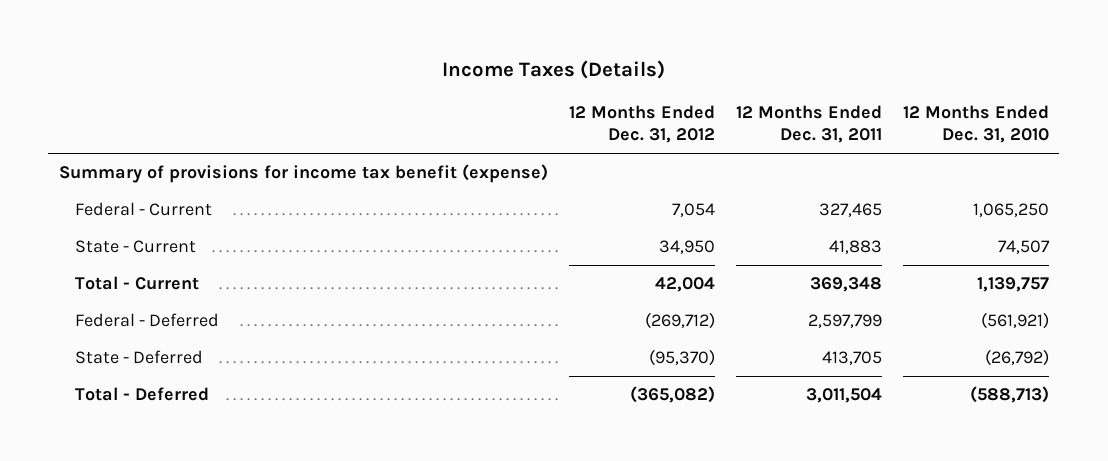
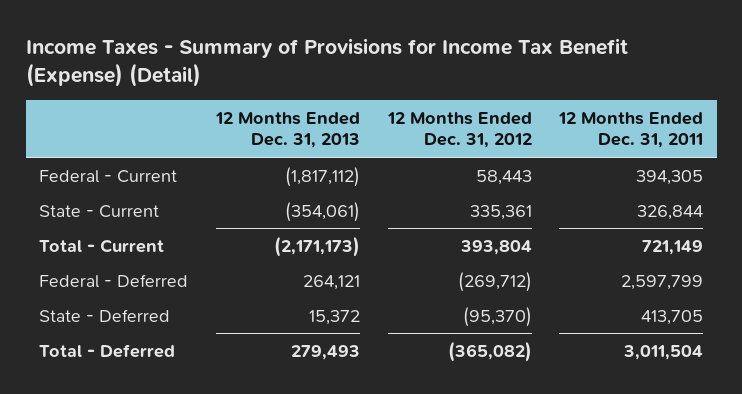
[441,60,665,80] Income Taxes (Details) -> [25,37,628,87] Income Taxes - Summary of Provisions for Income Tax Benefit (Expense) (Detail)
[902,104,1049,144] 12 Months Ended Dec. 31, 2010 -> none
none -> [214,111,360,149] 12 Months Ended Dec. 31, 2013
[58,163,548,183] Summary of provisions for income tax benefit (expense) -> none
[671,202,715,217] 7,054 -> [475,169,532,185] 58,443
[818,202,882,217] 327,465 -> [636,169,704,185] 394,305
[658,239,715,254] 34,950 -> [469,204,532,220] 335,361
[828,239,882,254] 41,883 -> [637,204,704,220] 326,844
[654,276,715,292] 42,004 -> [459,239,532,255] 393,804
[809,276,882,292] 369,348 -> [642,239,704,255] 721,149

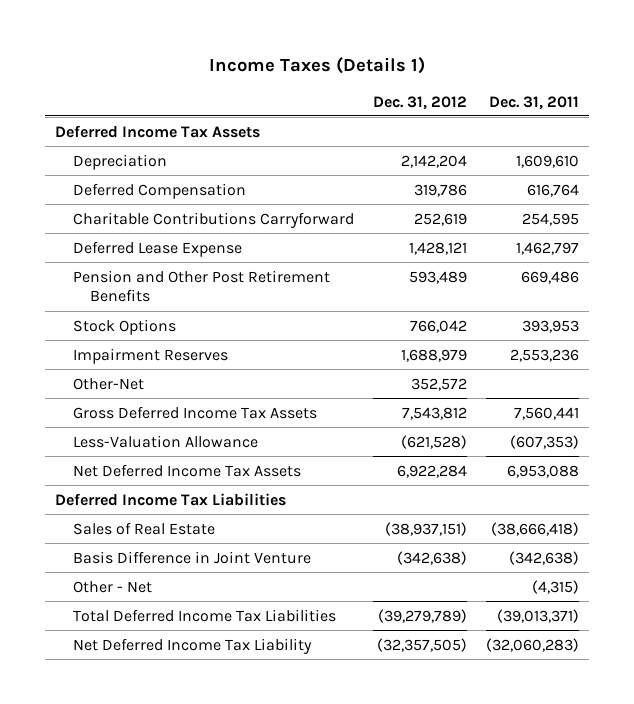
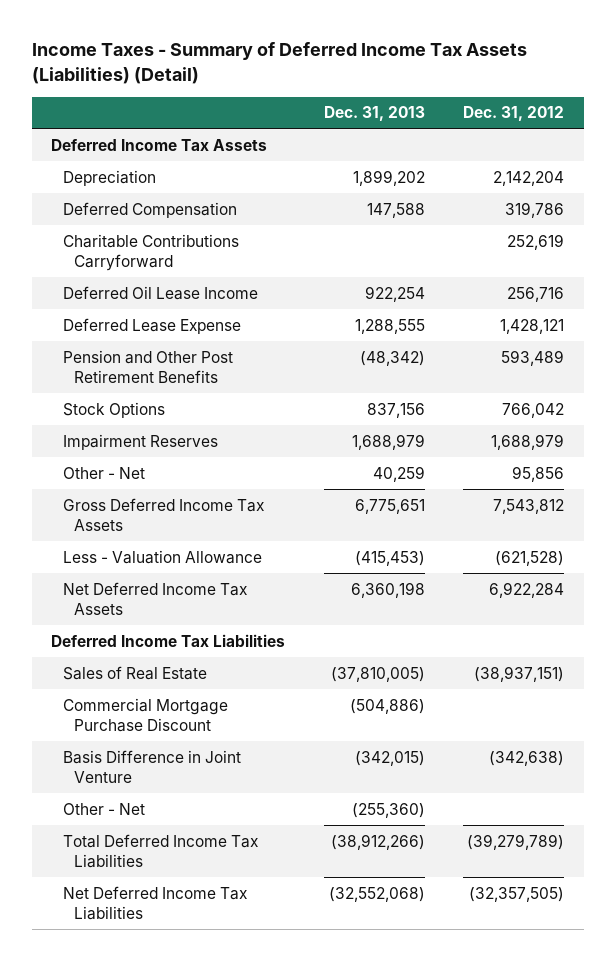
[209,56,426,74] Income Taxes (Details 1) -> [31,42,527,84] Income Taxes - Summary of Deferred Income Tax Assets (Liabilities) (Detail)
[489,95,580,110] Dec. 31, 2011 -> none
none -> [323,106,425,122] Dec. 31, 2013
none -> [62,285,258,300] Deferred Oil Lease Income
[72,377,144,390] Other-Net -> [62,466,145,479] Other - Net
[410,377,467,391] 352,572 -> [512,465,565,482] 95,856
[72,434,258,448] Less-Valuation Allowance -> [62,549,262,564] Less - Valuation Allowance
none -> [62,697,228,732] Commercial Mortgage Purchase Discount
[72,637,312,654] Net Deferred Income Tax Liability -> [62,885,247,920] Net Deferred Income Tax Liabilities

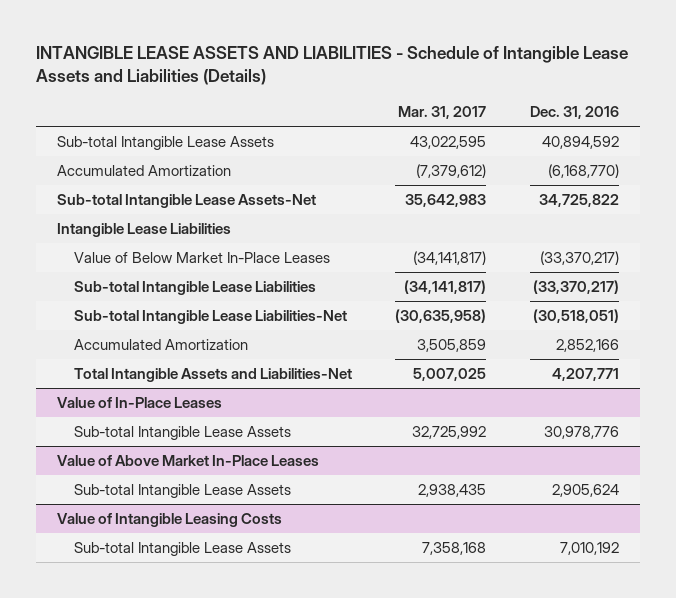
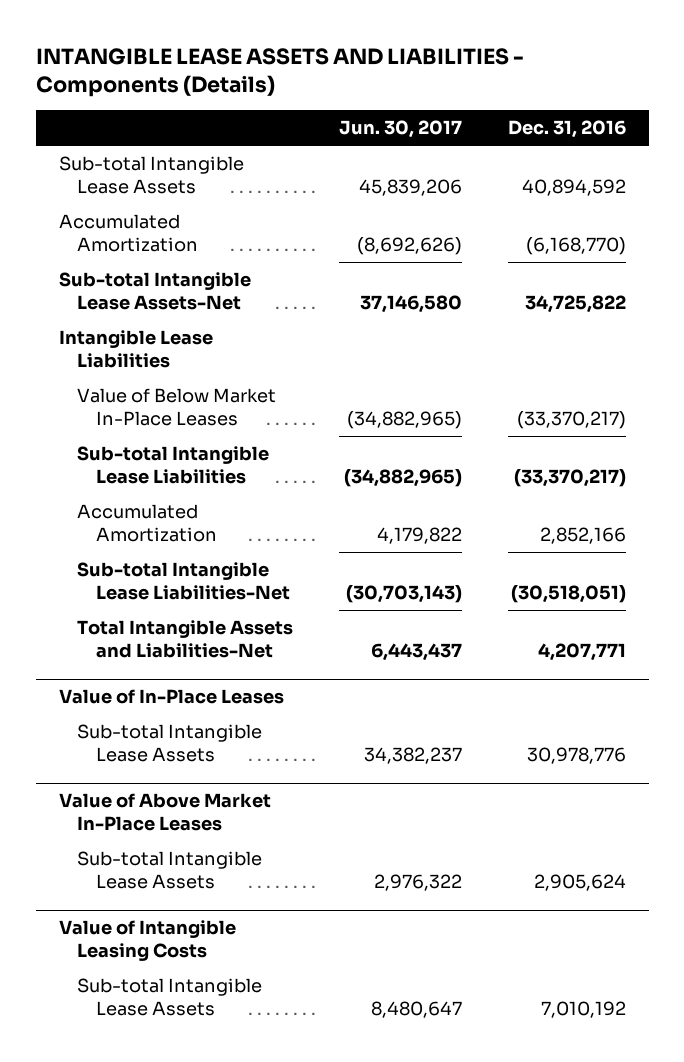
[35,45,628,86] INTANGIBLE LEASE ASSETS AND LIABILITIES - Schedule of Intangible Lease Assets and Liabilities (Details) -> [35,47,524,97] INTANGIBLE LEASE ASSETS AND LIABILITIES - Components (Details)
[398,106,487,120] Mar. 31, 2017 -> none
none -> [338,120,462,139] Jun. 30, 2017
[73,310,347,325] Sub-total Intangible Lease Liabilities-Net -> [77,562,290,600] Sub-total Intangible Lease Liabilities-Net

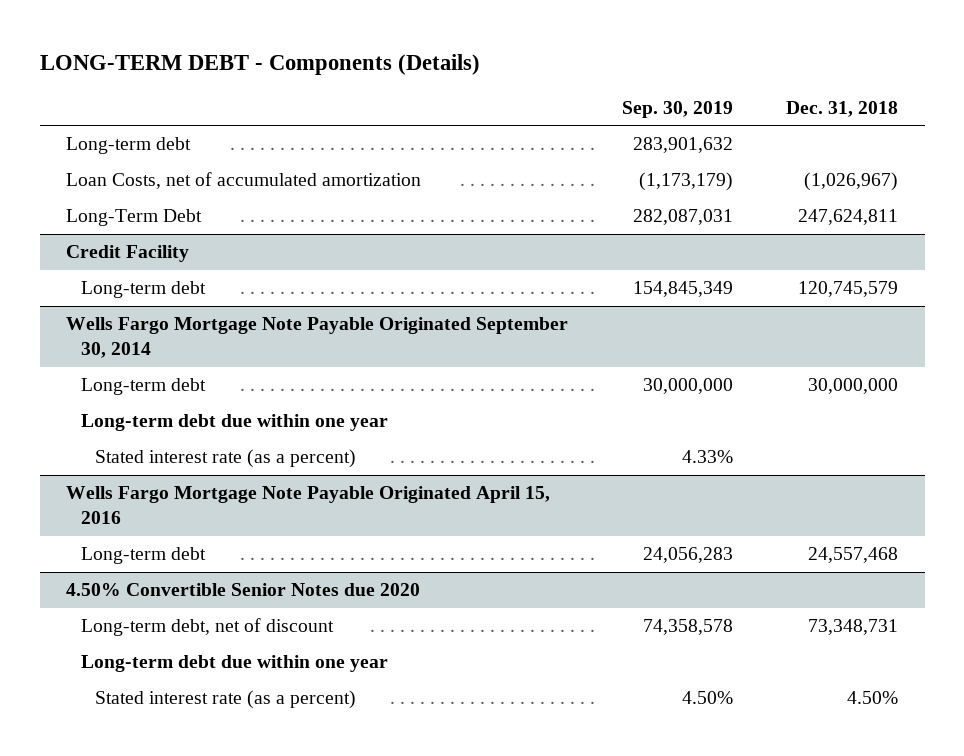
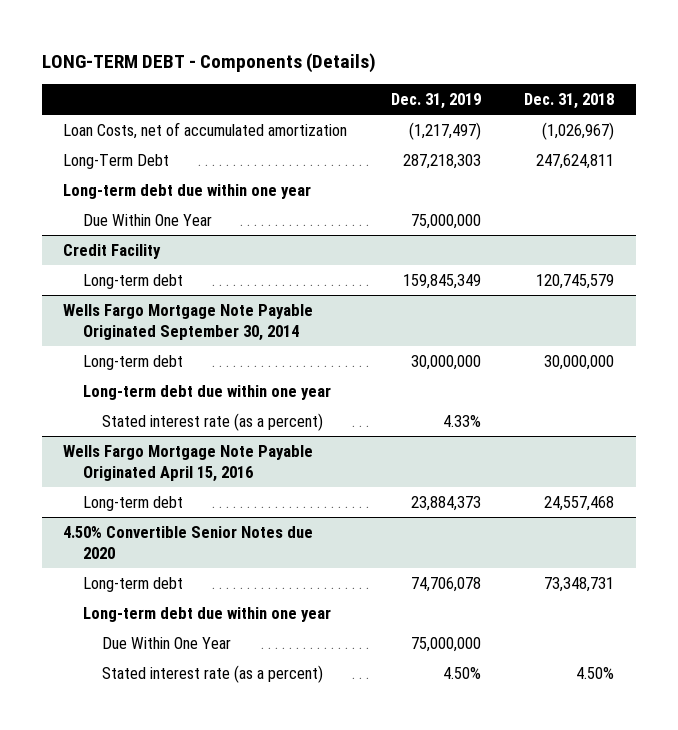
[621,100,733,118] Sep. 30, 2019 -> none
none -> [390,93,481,110] Dec. 31, 2019
[66,137,192,155] Long-term debt -> none
none -> [63,183,312,199] Long-term debt due within one year
none -> [82,213,212,226] Due Within One Year
[80,618,334,637] Long-term debt, net of discount -> [82,576,183,592] Long-term debt
none -> [102,636,232,649] Due Within One Year

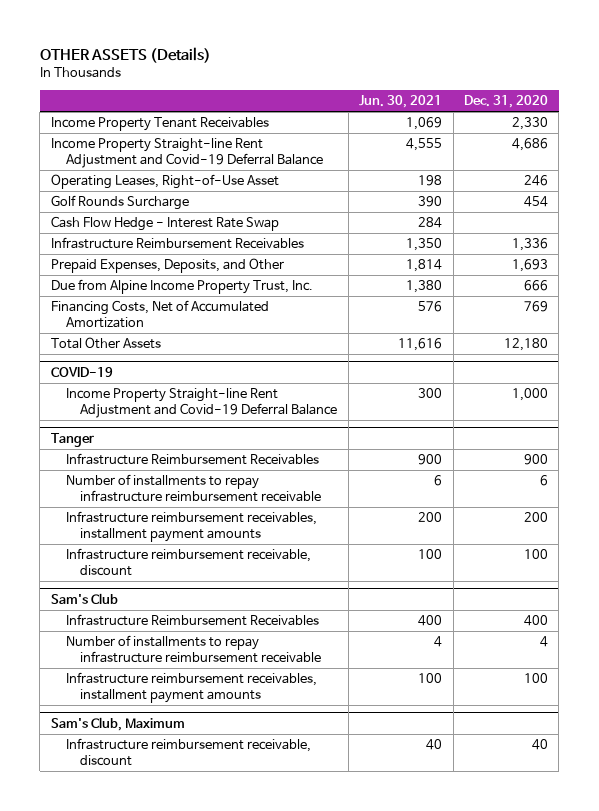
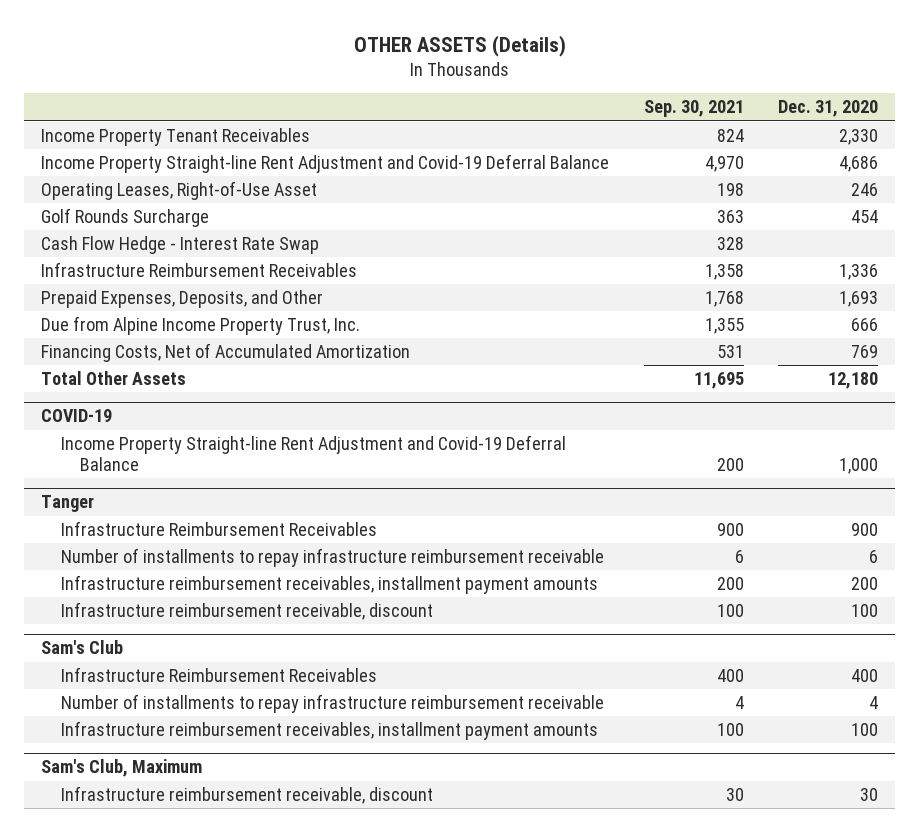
[359,95,443,109] Jun. 30, 2021 -> none
none -> [643,100,744,118] Sep. 30, 2021
[531,739,548,751] 40 -> [859,788,878,802] 30

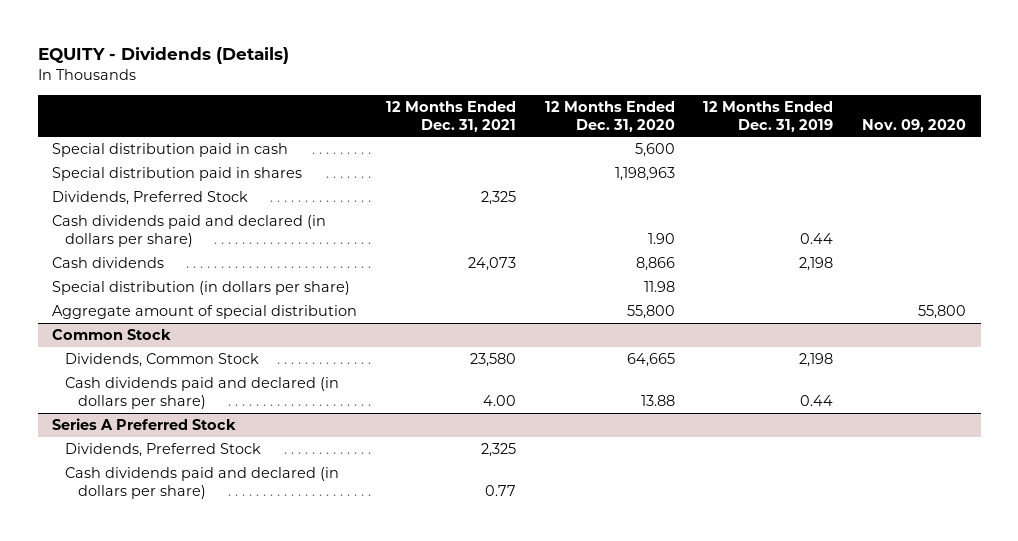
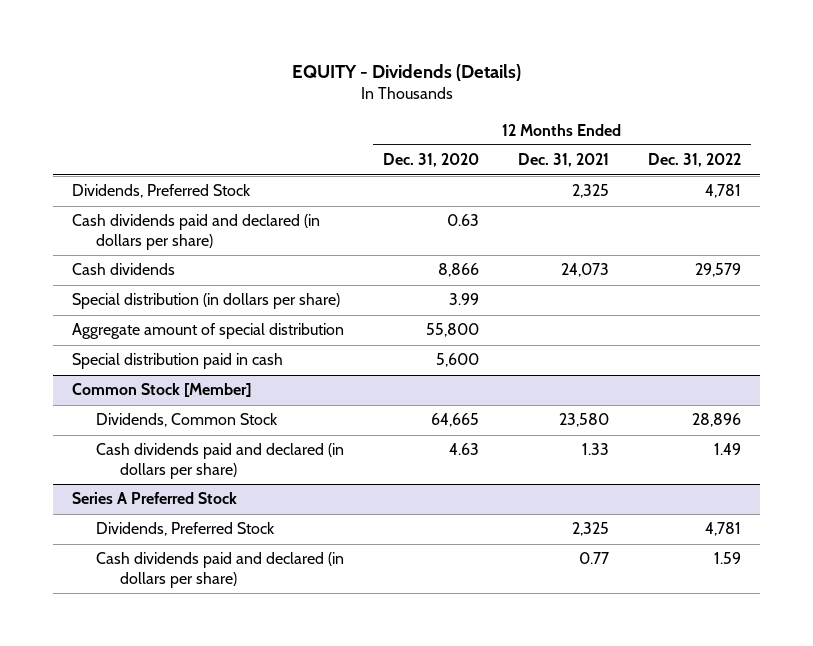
[703,101,834,132] 12 Months Ended Dec. 31, 2019 -> none
[862,118,967,132] Nov. 09, 2020 -> none
none -> [647,153,741,168] Dec. 31, 2022
[51,167,302,182] Special distribution paid in shares -> none
[647,232,675,244] 1.90 -> [447,214,480,227] 0.63
[643,281,675,293] 11.98 -> [449,293,480,306] 3.99
[51,143,288,158] Special distribution paid in cash -> [72,353,284,370] Special distribution paid in cash
[51,329,171,341] Common Stock -> [72,383,252,398] Common Stock [Member]
[482,394,516,406] 4.00 -> [582,443,610,456] 1.33
[640,394,675,406] 13.88 -> [449,443,480,456] 4.63

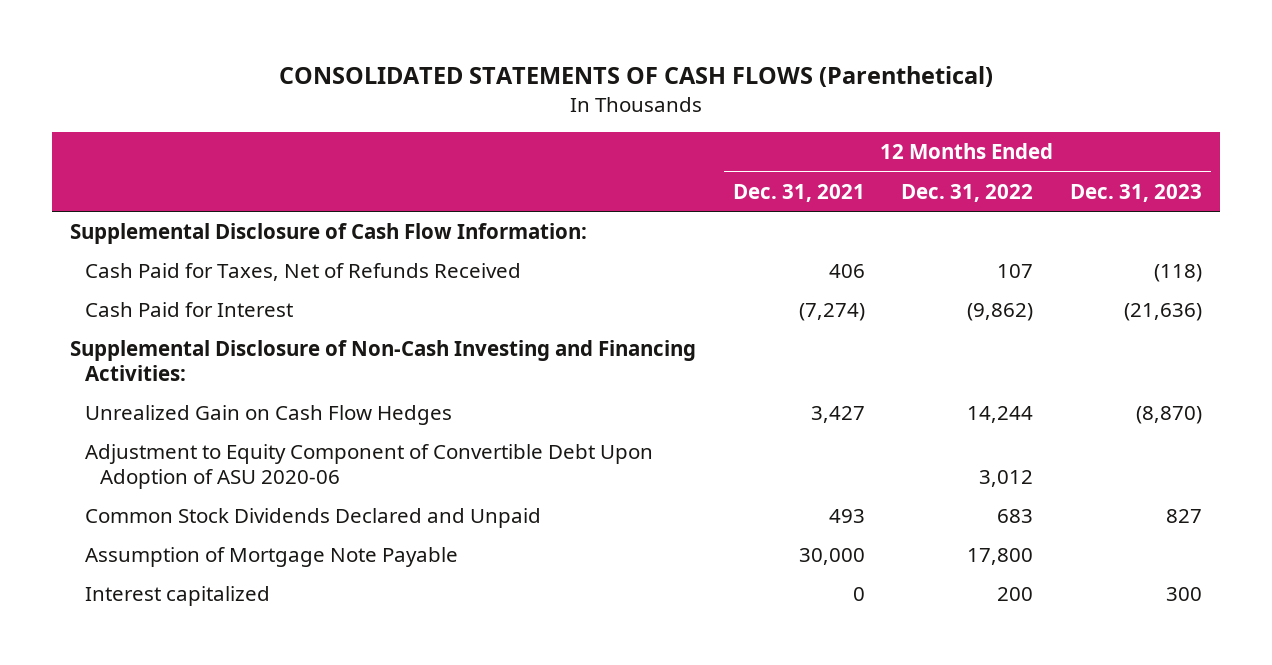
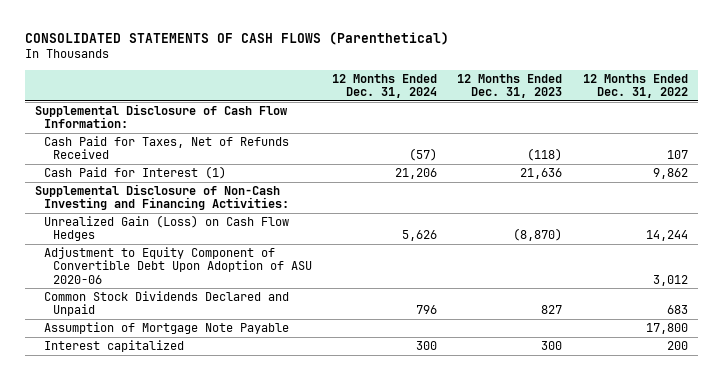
[732,183,865,202] Dec. 31, 2021 -> none
none -> [331,73,437,99] 12 Months Ended Dec. 31, 2024
[85,302,294,318] Cash Paid for Interest -> [43,165,226,179] Cash Paid for Interest (1)
[967,303,1034,322] (9,862) -> [652,167,688,179] 9,862
[1123,303,1202,322] (21,636) -> [520,167,563,179] 21,636
[85,405,453,426] Unrealized Gain on Cash Flow Hedges -> [43,214,289,242] Unrealized Gain (Loss) on Cash Flow Hedges

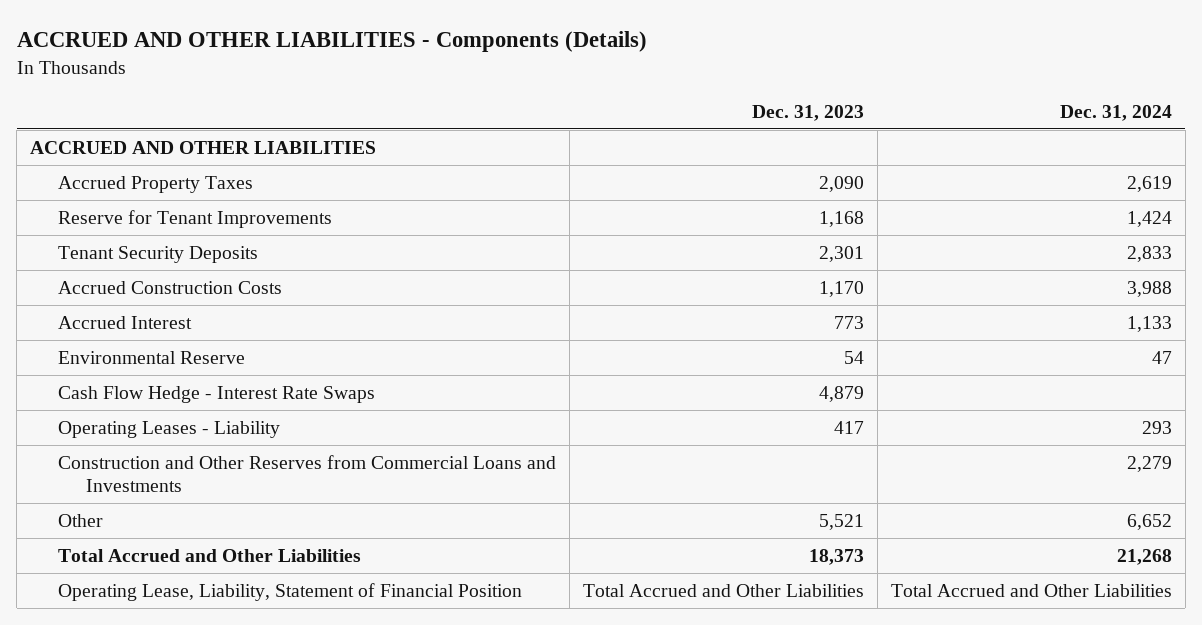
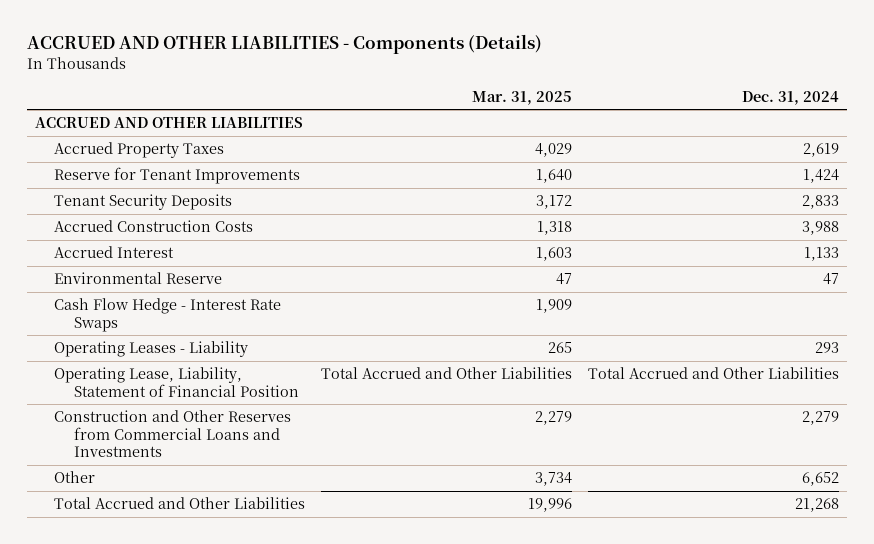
[751,104,864,121] Dec. 31, 2023 -> none
none -> [472,90,573,105] Mar. 31, 2025
[58,583,523,602] Operating Lease, Liability, Statement of Financial Position -> [54,367,299,397] Operating Lease, Liability, Statement of Financial Position

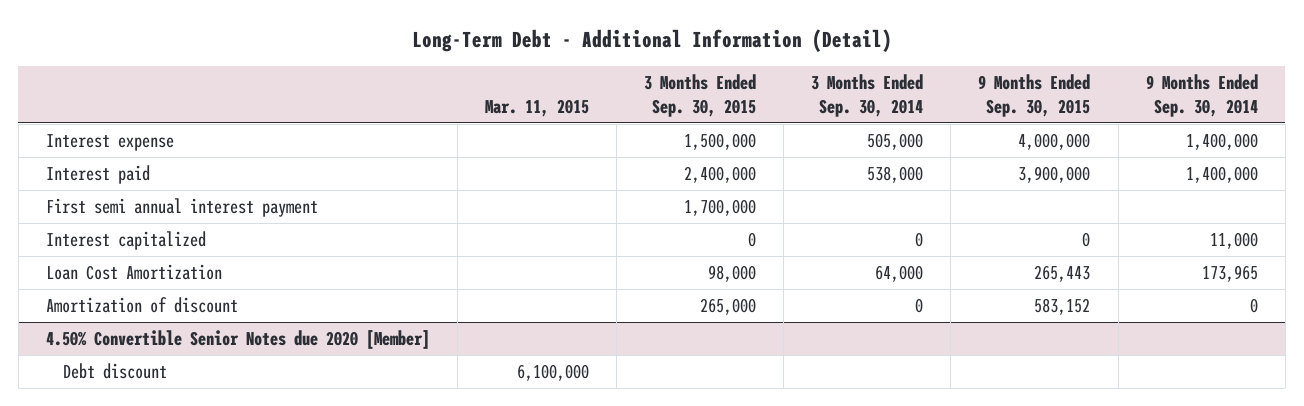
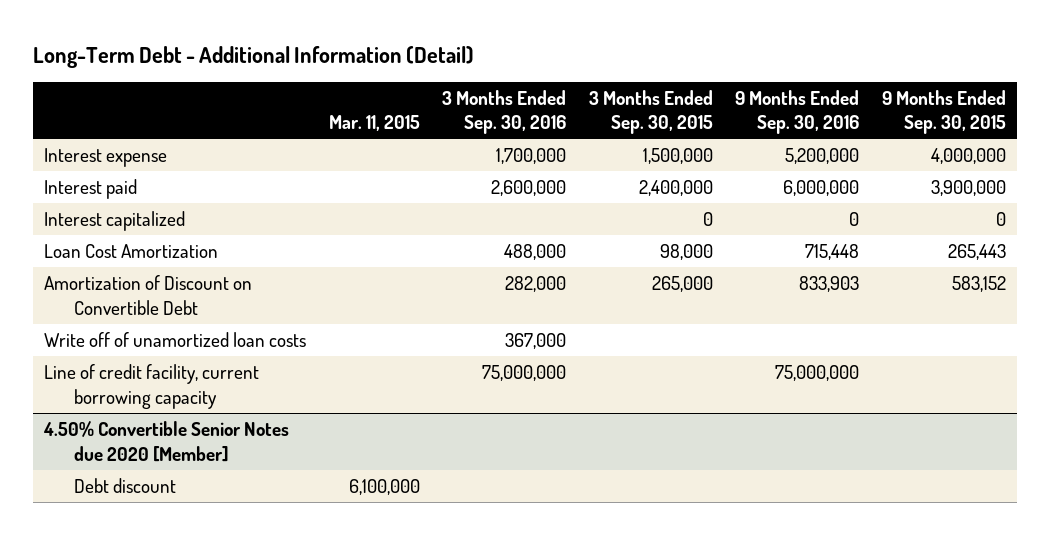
[811,74,924,117] 3 Months Ended Sep. 30, 2014 -> none
[1145,74,1258,117] 9 Months Ended Sep. 30, 2014 -> none
none -> [442,89,567,135] 3 Months Ended Sep. 30, 2016
none -> [735,89,860,135] 9 Months Ended Sep. 30, 2016
[45,198,318,218] First semi annual interest payment -> none
[45,297,238,314] Amortization of discount -> [44,274,253,315] Amortization of Discount on Convertible Debt
none -> [44,331,307,347] Write off of unamortized loan costs
none -> [44,363,260,409] Line of credit facility, current borrowing capacity

